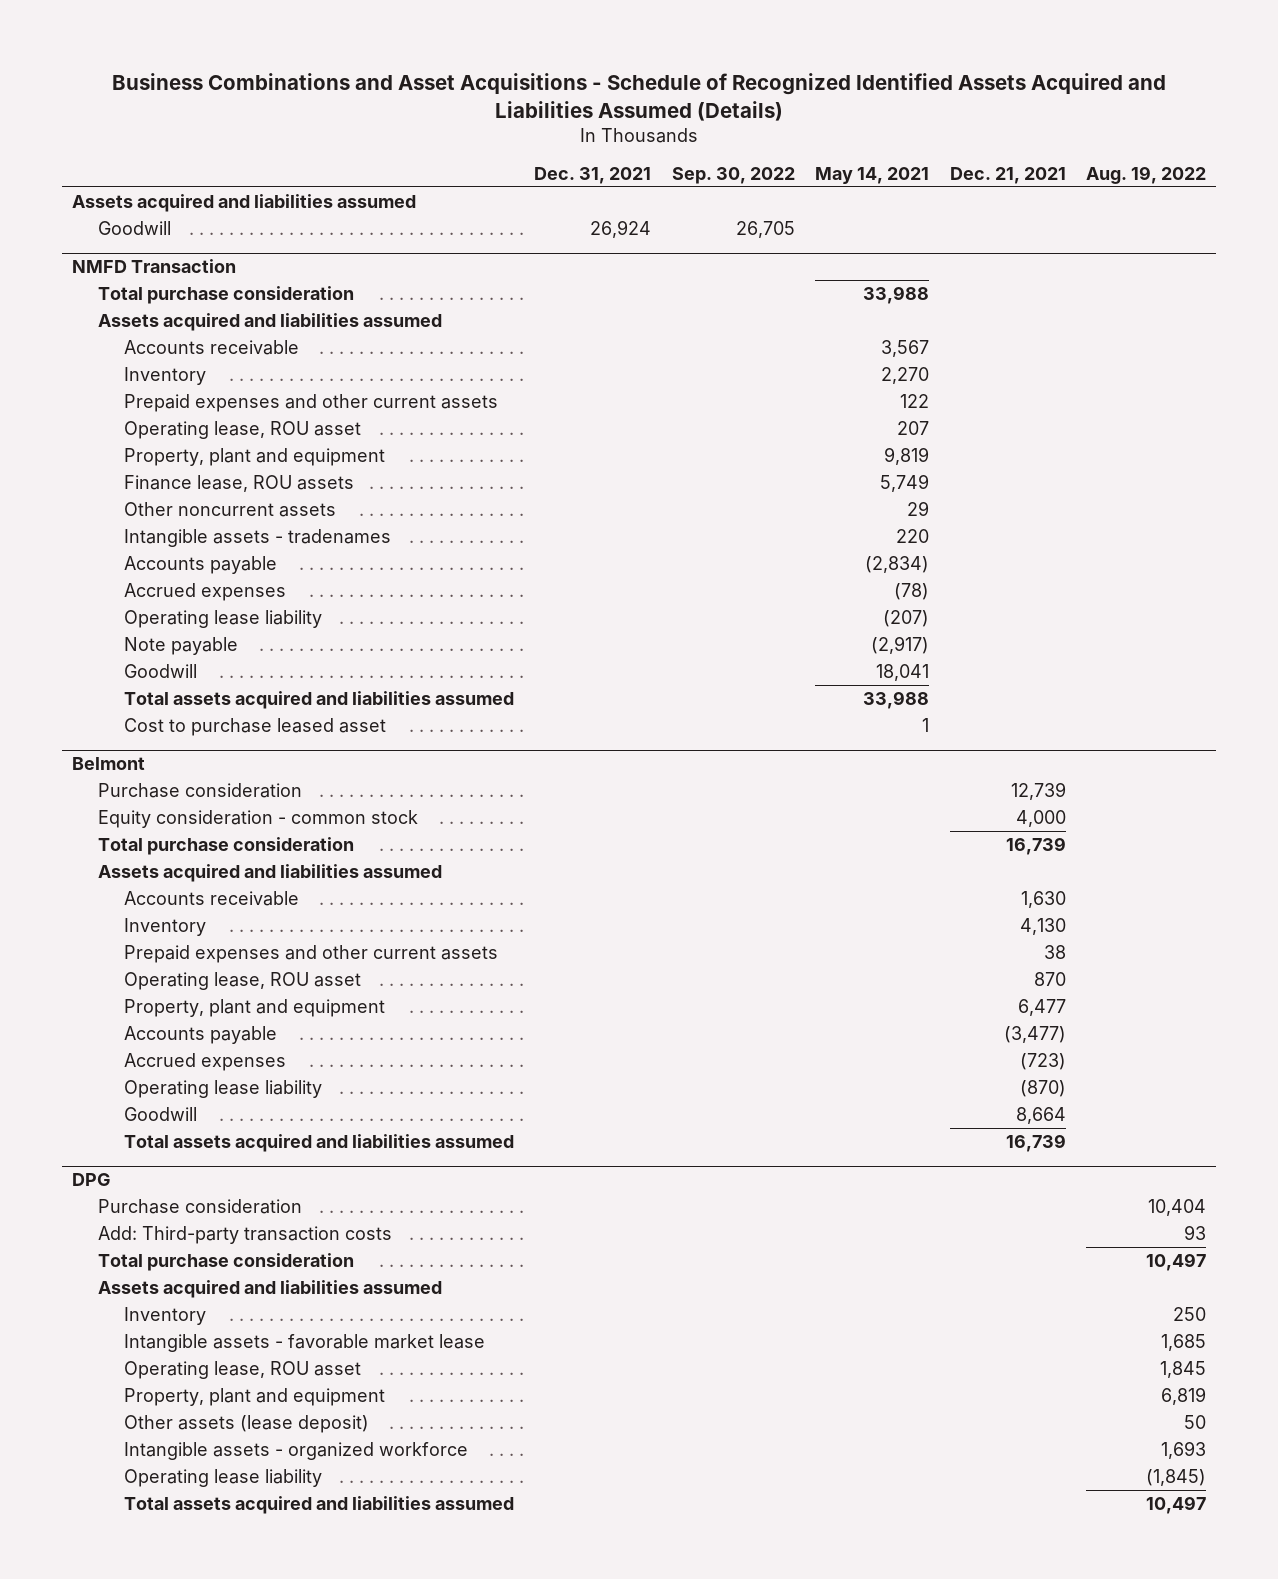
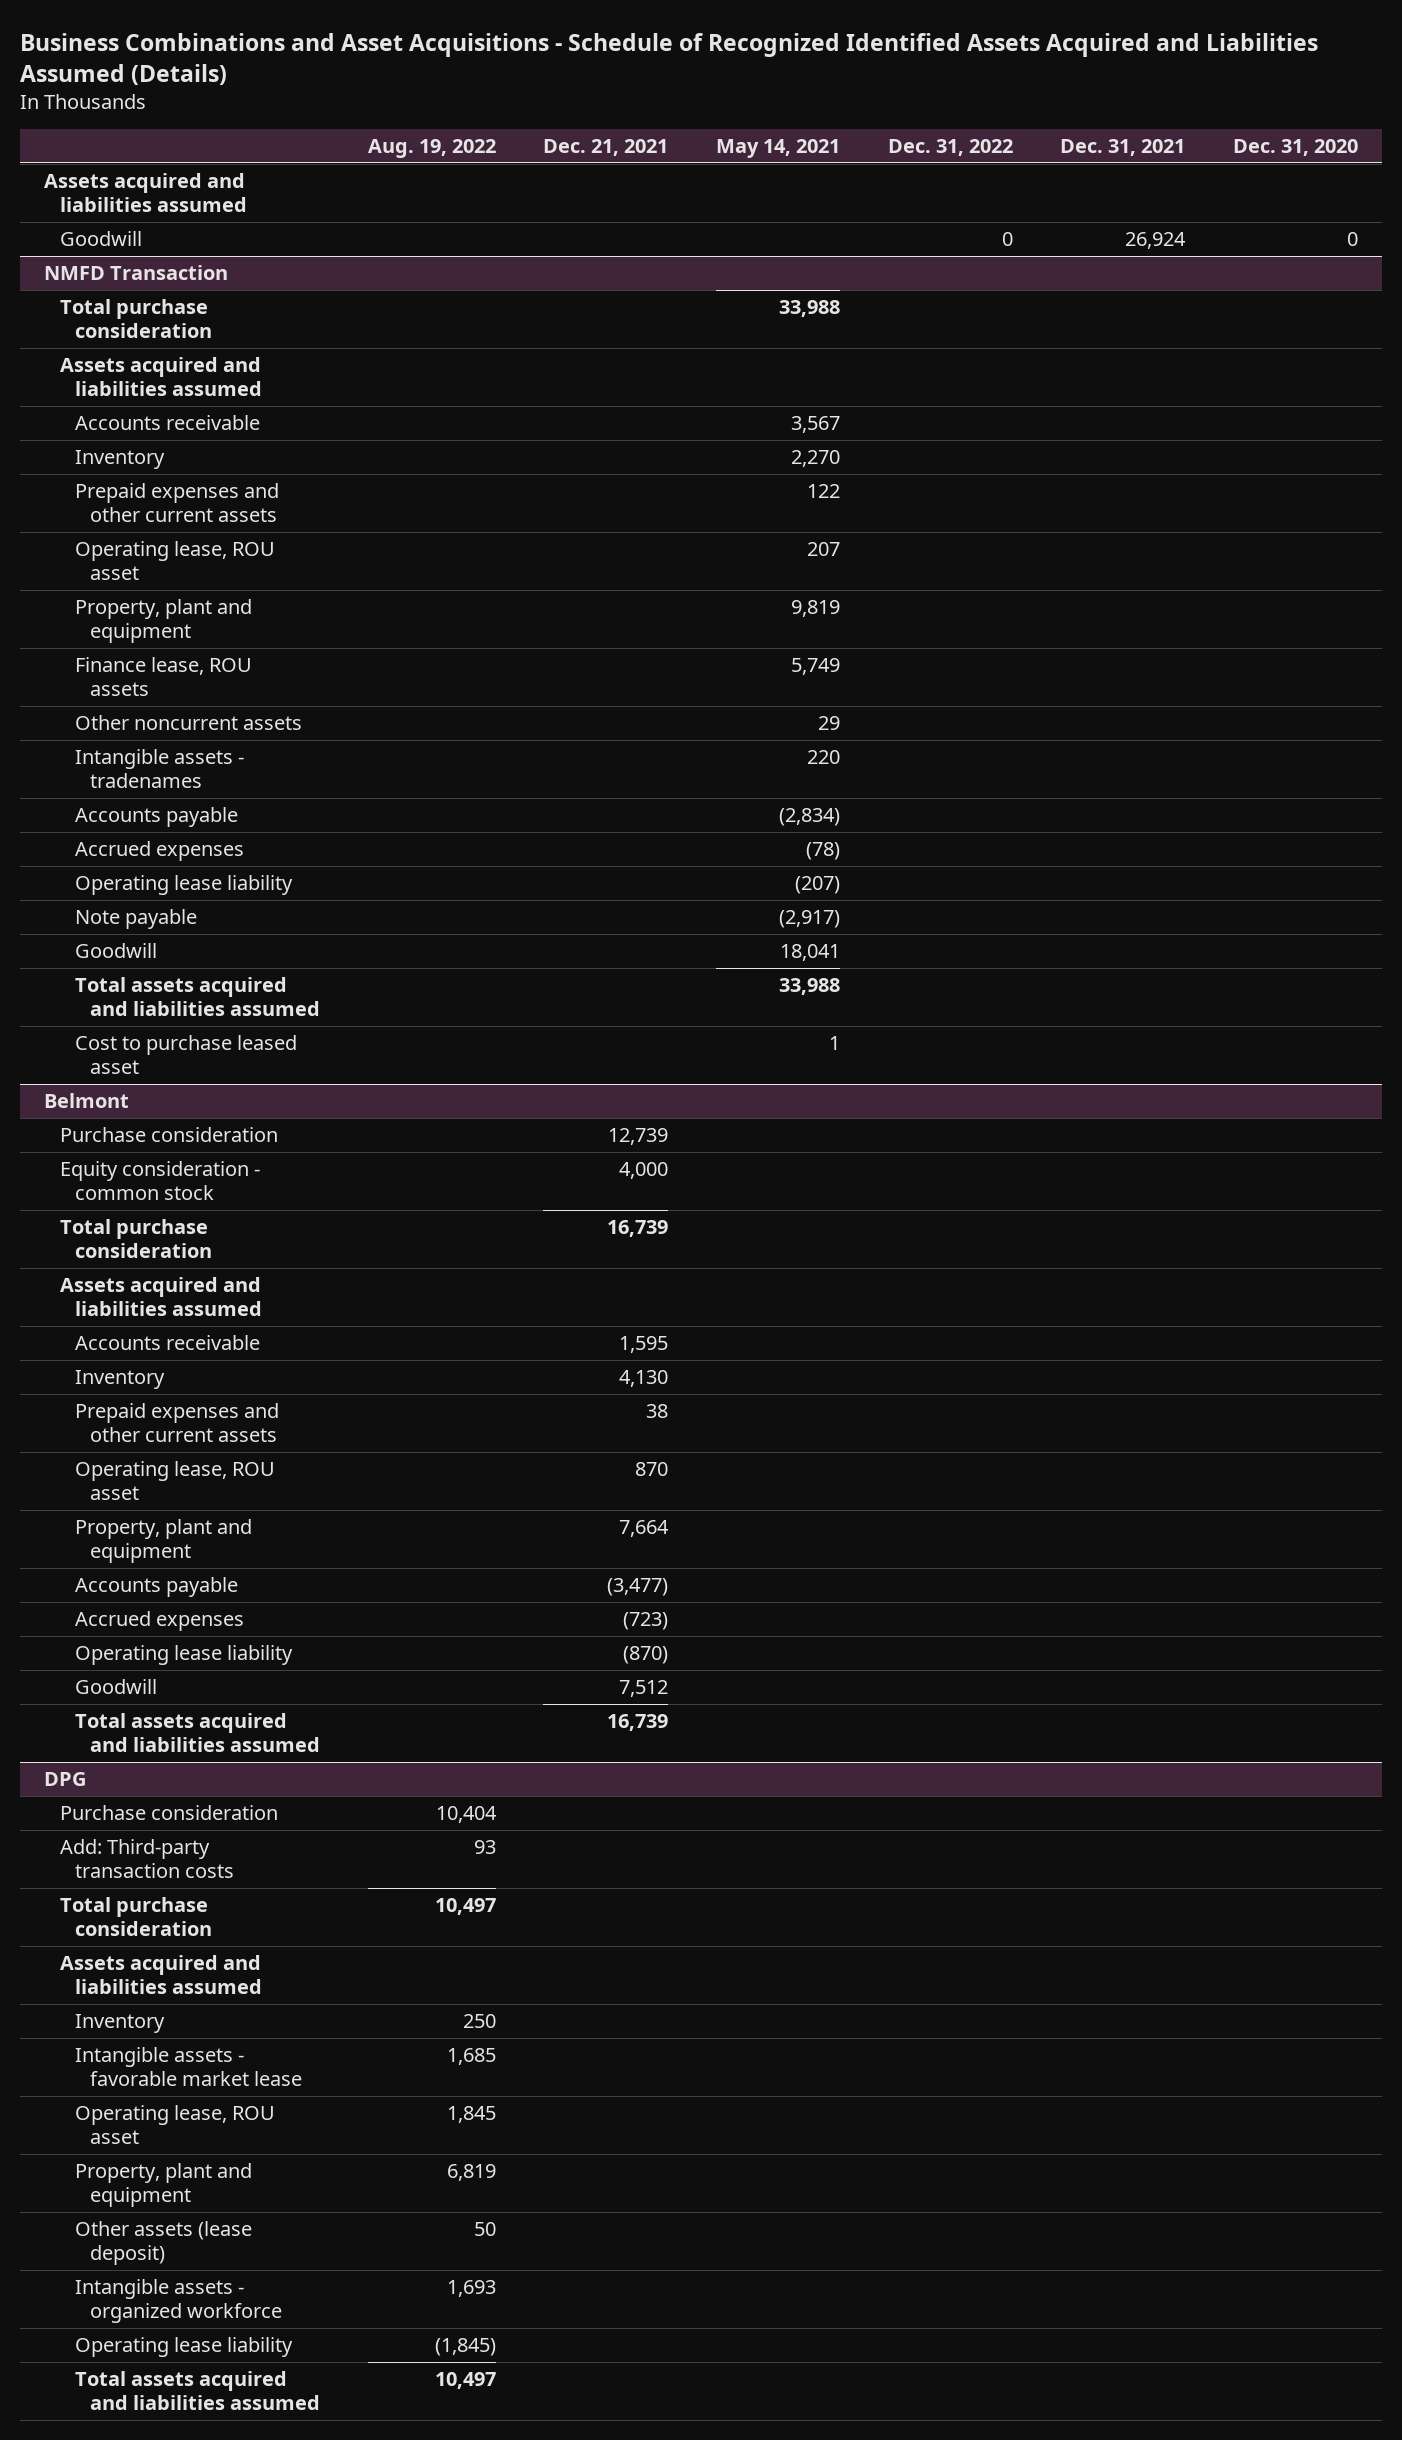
[671,167,795,185] Sep. 30, 2022 -> none
none -> [887,138,1013,156] Dec. 31, 2022
none -> [1232,138,1358,156] Dec. 31, 2020
[1020,890,1066,908] 1,630 -> [619,1336,669,1354] 1,595
[1017,998,1066,1016] 6,477 -> [619,1520,670,1538] 7,664
[1015,1106,1066,1124] 8,664 -> [619,1680,669,1698] 7,512

